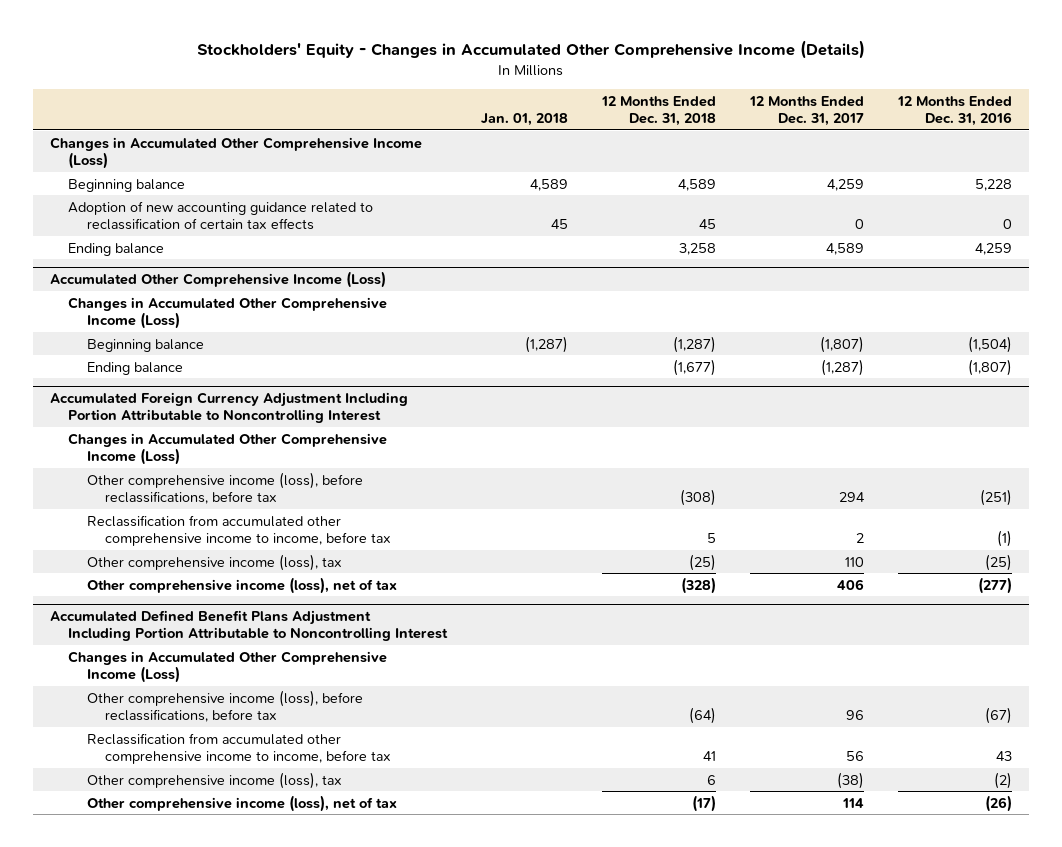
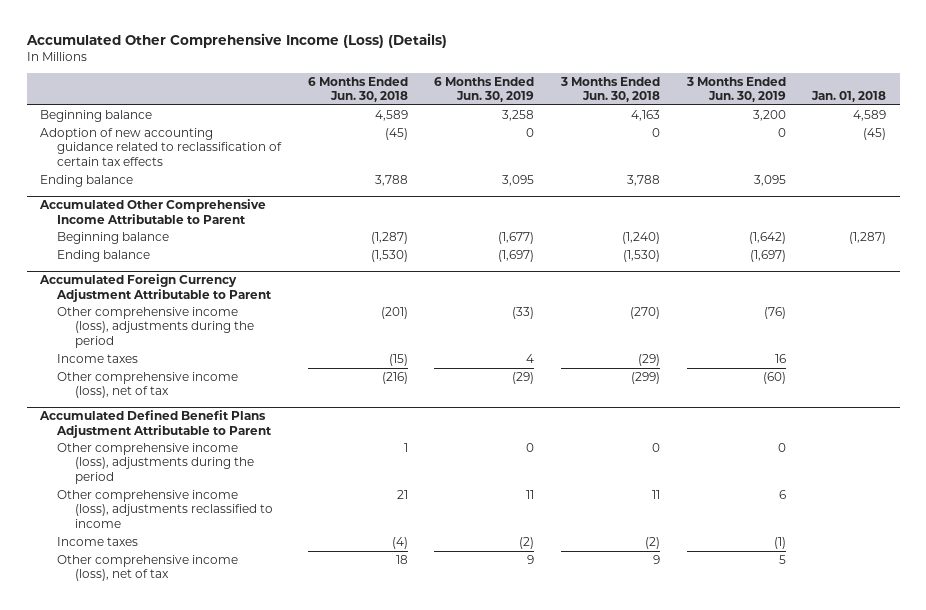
[197,40,866,60] Stockholders' Equity - Changes in Accumulated Other Comprehensive Income (Details) -> [25,32,447,48] Accumulated Other Comprehensive Income (Loss) (Details)
[601,95,717,127] 12 Months Ended Dec. 31, 2018 -> none
[749,95,865,127] 12 Months Ended Dec. 31, 2017 -> none
[897,95,1013,127] 12 Months Ended Dec. 31, 2016 -> none
none -> [307,76,408,103] 6 Months Ended Jun. 30, 2018
none -> [434,76,535,103] 6 Months Ended Jun. 30, 2019
none -> [560,76,661,103] 3 Months Ended Jun. 30, 2018
none -> [685,76,786,103] 3 Months Ended Jun. 30, 2019
[50,136,423,169] Changes in Accumulated Other Comprehensive Income (Loss) -> none
[551,218,569,229] 45 -> [863,127,887,140] (45)
[68,296,388,329] Changes in Accumulated Other Comprehensive Income (Loss) -> none
[50,271,387,289] Accumulated Other Comprehensive Income (Loss) -> [38,199,266,224] Accumulated Other Comprehensive Income Attributable to Parent
[68,432,388,465] Changes in Accumulated Other Comprehensive Income (Loss) -> none
[86,514,392,546] Reclassification from accumulated other comprehensive income to income, before tax -> none
[50,392,409,424] Accumulated Foreign Currency Adjustment Including Portion Attributable to Noncontrolling Interest -> [38,274,273,302] Accumulated Foreign Currency Adjustment Attributable to Parent
[86,471,363,504] Other comprehensive income (loss), before reclassifications, before tax -> [57,306,254,348] Other comprehensive income (loss), adjustments during the period
[86,553,342,571] Other comprehensive income (loss), tax -> [57,353,139,363] Income taxes
[68,650,388,683] Changes in Accumulated Other Comprehensive Income (Loss) -> none
[50,610,449,642] Accumulated Defined Benefit Plans Adjustment Including Portion Attributable to Noncontrolling Interest -> [38,410,273,438] Accumulated Defined Benefit Plans Adjustment Attributable to Parent
[86,689,363,722] Other comprehensive income (loss), before reclassifications, before tax -> [57,442,254,484] Other comprehensive income (loss), adjustments during the period
[86,732,392,764] Reclassification from accumulated other comprehensive income to income, before tax -> [57,489,273,528] Other comprehensive income (loss), adjustments reclassified to income
[86,771,342,789] Other comprehensive income (loss), tax -> [57,536,139,546] Income taxes

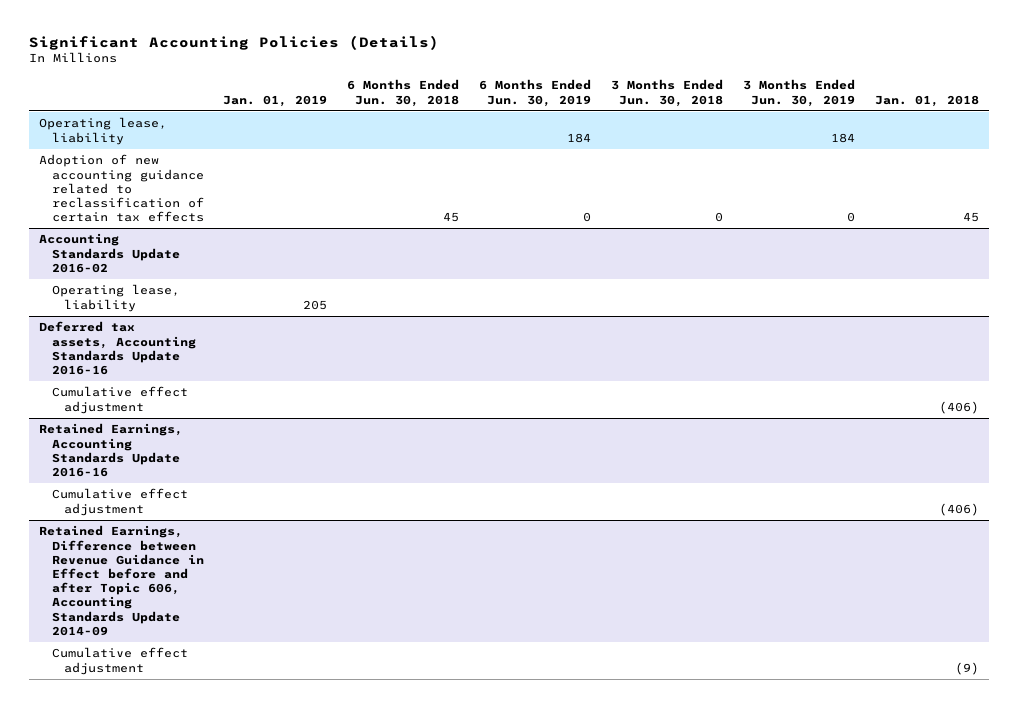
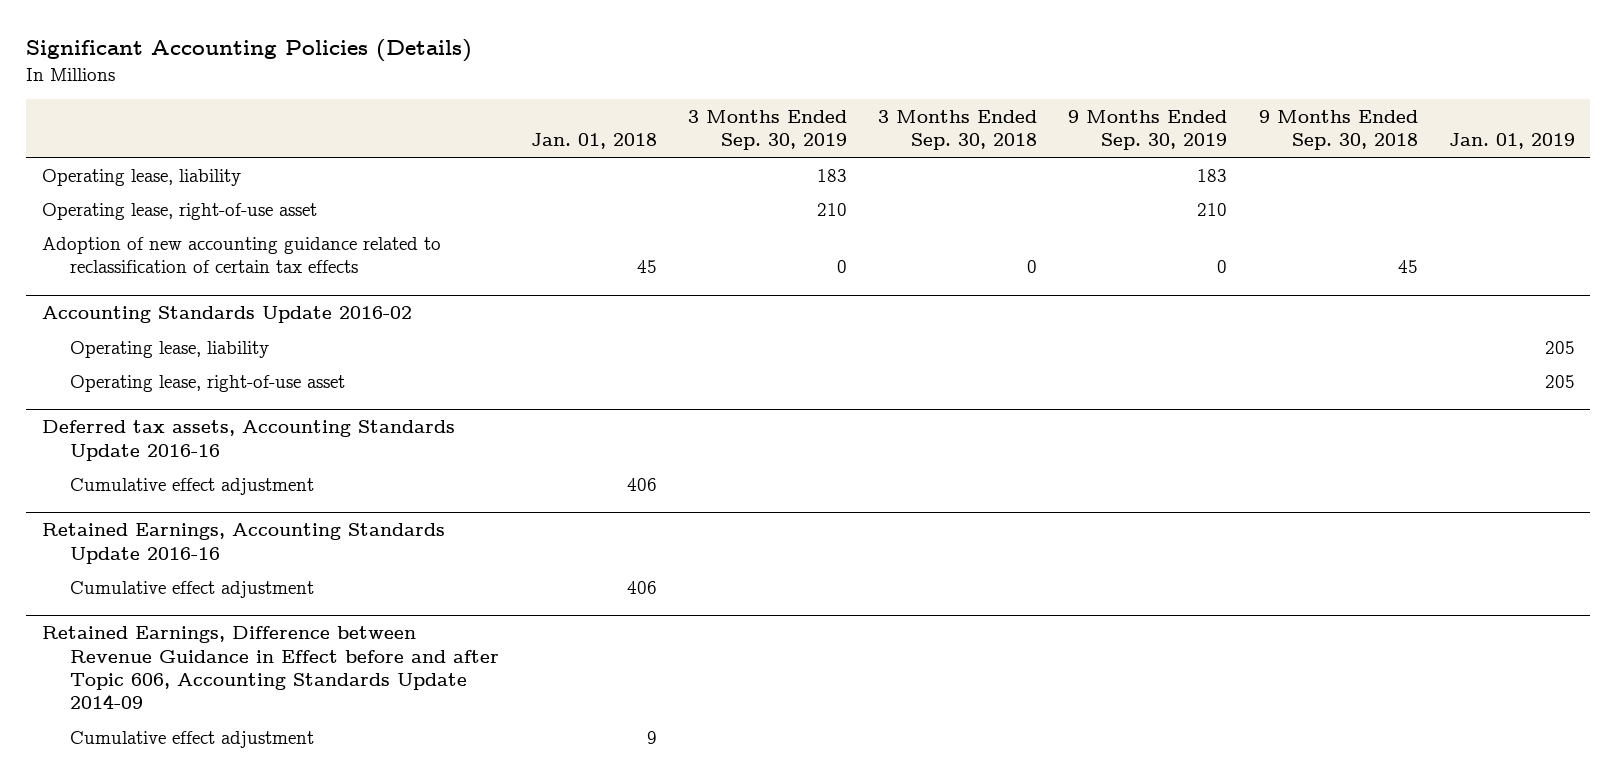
[347,79,460,107] 6 Months Ended Jun. 30, 2018 -> none
[479,79,592,107] 6 Months Ended Jun. 30, 2019 -> none
[611,79,724,107] 3 Months Ended Jun. 30, 2018 -> none
[743,79,856,107] 3 Months Ended Jun. 30, 2019 -> none
none -> [687,109,847,151] 3 Months Ended Sep. 30, 2019
none -> [878,109,1038,151] 3 Months Ended Sep. 30, 2018
none -> [1068,109,1228,151] 9 Months Ended Sep. 30, 2019
none -> [1258,109,1418,151] 9 Months Ended Sep. 30, 2018
none -> [41,202,317,220] Operating lease, right-of-use asset
none -> [70,374,346,392] Operating lease, right-of-use asset
[938,400,979,414] (406) -> [626,477,657,491] 406
[938,502,979,516] (406) -> [626,580,657,594] 406
[954,661,979,675] (9) -> [646,730,657,744] 9

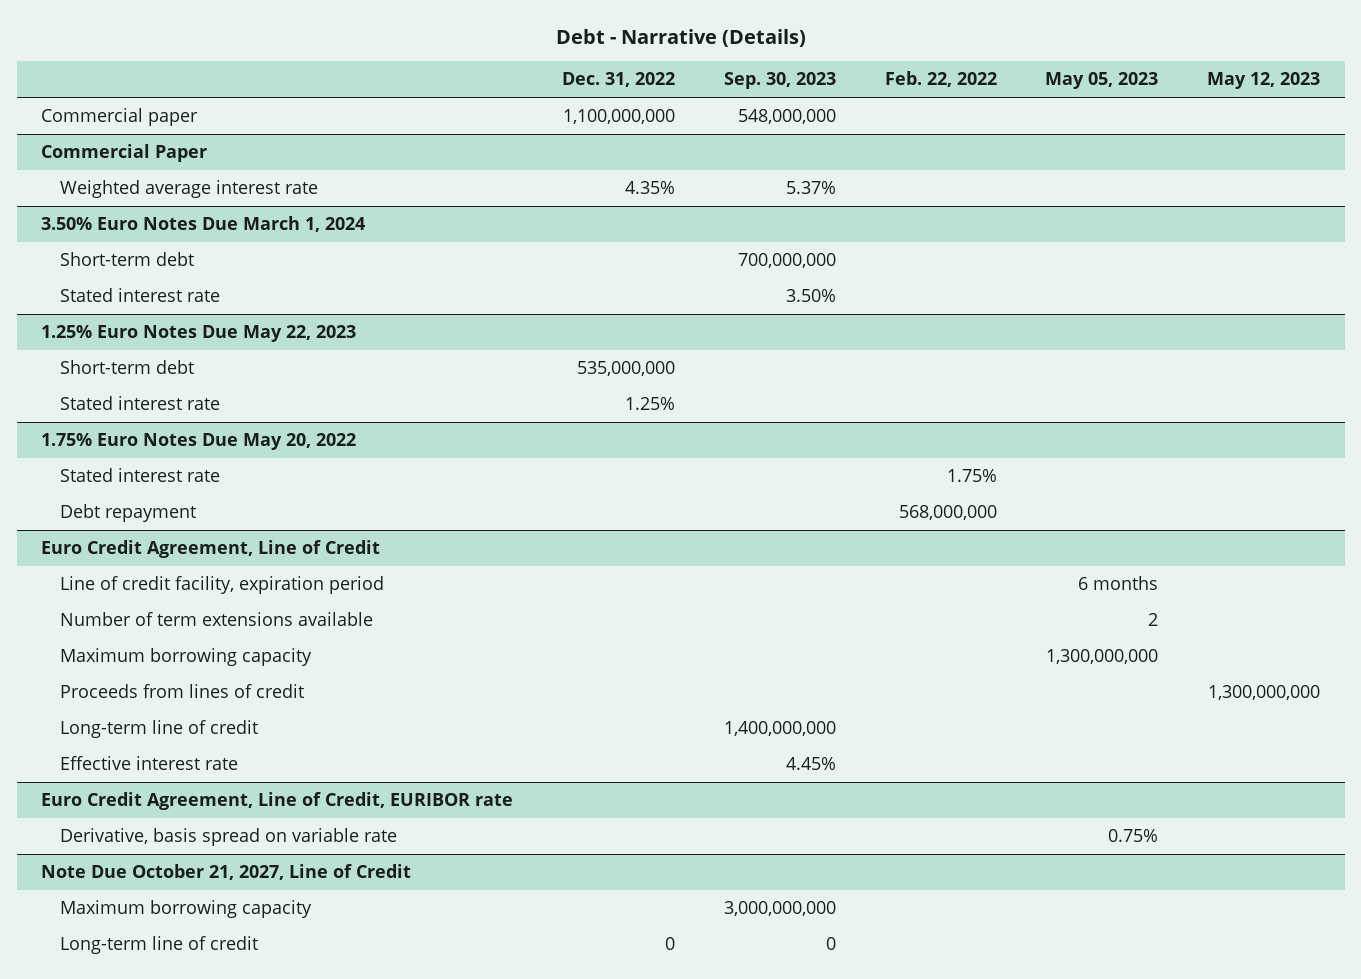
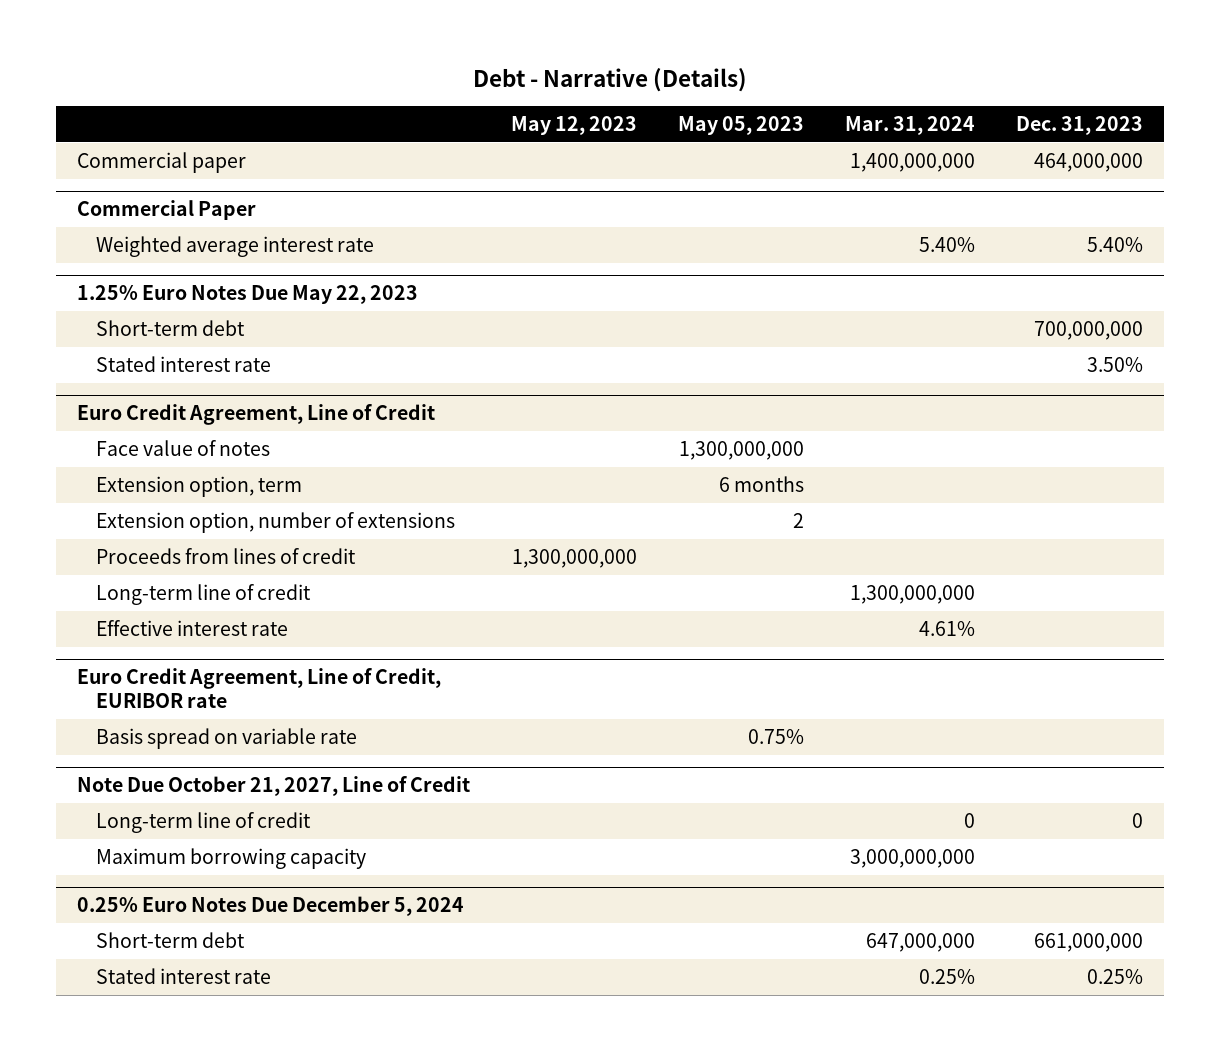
[562,72,676,88] Dec. 31, 2022 -> none
[723,72,836,90] Sep. 30, 2023 -> none
[884,71,997,88] Feb. 22, 2022 -> none
none -> [845,116,976,136] Mar. 31, 2024
none -> [1016,116,1144,136] Dec. 31, 2023
[41,216,366,233] 3.50% Euro Notes Due March 1, 2024 -> none
[60,252,195,267] Short-term debt -> none
[60,288,221,303] Stated interest rate -> none
[41,433,357,451] 1.75% Euro Notes Due May 20, 2022 -> none
[60,468,221,483] Stated interest rate -> none
[60,504,197,523] Debt repayment -> none
[60,576,385,595] Line of credit facility, expiration period -> none
[60,648,313,667] Maximum borrowing capacity -> none
none -> [95,439,270,456] Face value of notes
none -> [95,475,302,497] Extension option, term
[60,612,374,627] Number of term extensions available -> [95,511,455,533] Extension option, number of extensions
[60,828,398,847] Derivative, basis spread on variable rate -> [95,727,357,749] Basis spread on variable rate
[60,900,313,919] Maximum borrowing capacity -> [95,847,366,869] Maximum borrowing capacity
none -> [76,896,464,917] 0.25% Euro Notes Due December 5, 2024
none -> [95,931,245,948] Short-term debt
none -> [95,967,271,984] Stated interest rate

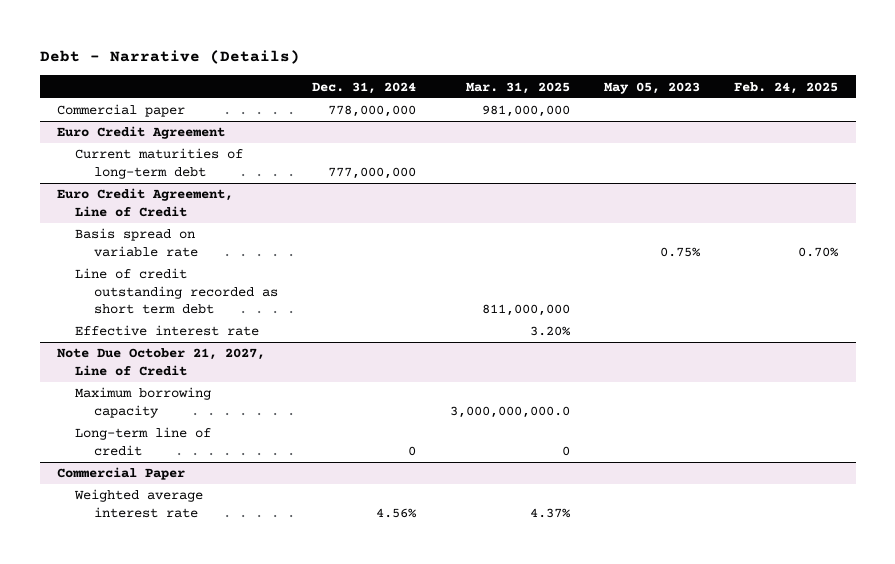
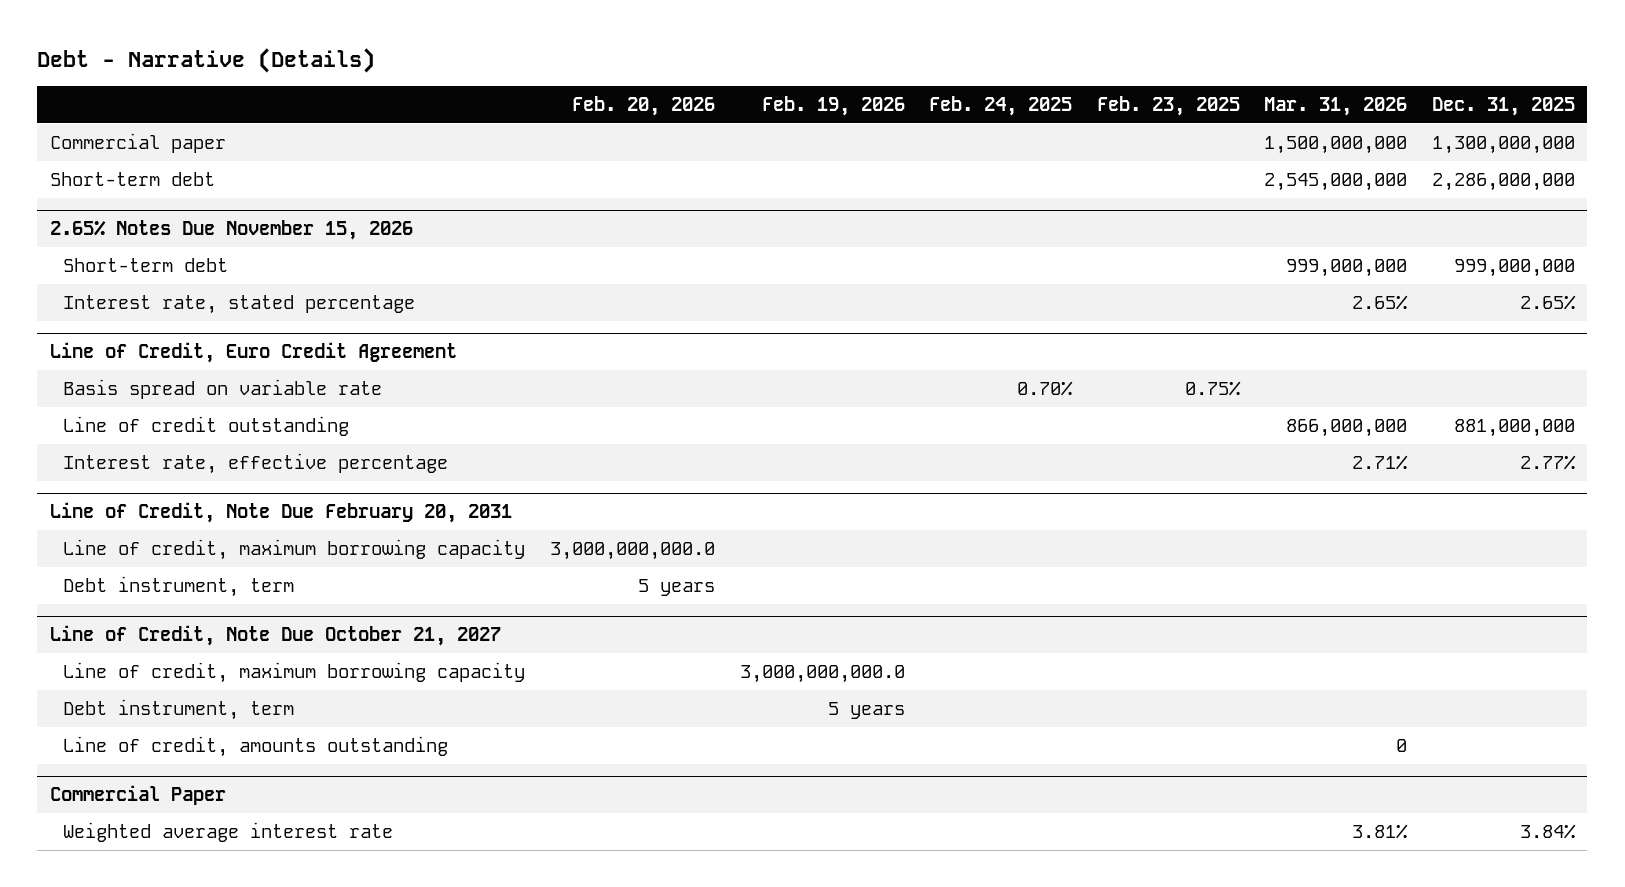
[312,81,417,94] Dec. 31, 2024 -> none
[466,81,571,94] Mar. 31, 2025 -> none
[604,81,701,94] May 05, 2023 -> none
none -> [572,96,716,117] Feb. 20, 2026
none -> [761,96,905,117] Feb. 19, 2026
none -> [1096,96,1240,117] Feb. 23, 2025
none -> [1264,97,1408,117] Mar. 31, 2026
none -> [1432,97,1576,117] Dec. 31, 2025
[56,126,225,140] Euro Credit Agreement -> none
[75,148,244,179] Current maturities of long-term debt -> none
none -> [49,172,215,187] Short-term debt
none -> [49,220,413,241] 2.65% Notes Due November 15, 2026
none -> [63,258,229,273] Short-term debt
none -> [63,295,416,315] Interest rate, stated percentage
[56,188,233,217] Euro Credit Agreement, Line of Credit -> [49,342,457,364] Line of Credit, Euro Credit Agreement
[75,268,279,315] Line of credit outstanding recorded as short term debt -> none
none -> [63,416,350,437] Line of credit outstanding
[75,325,260,337] Effective interest rate -> [63,453,449,475] Interest rate, effective percentage
none -> [49,502,512,524] Line of Credit, Note Due February 20, 2031
none -> [63,539,526,561] Line of credit, maximum borrowing capacity
none -> [63,576,295,598] Debt instrument, term
[56,348,265,376] Note Due October 21, 2027, Line of Credit -> [49,625,501,647] Line of Credit, Note Due October 21, 2027
[75,387,212,418] Maximum borrowing capacity -> [63,662,526,684] Line of credit, maximum borrowing capacity
none -> [63,699,295,721] Debt instrument, term
[75,427,212,456] Long-term line of credit -> [63,736,449,758] Line of credit, amounts outstanding

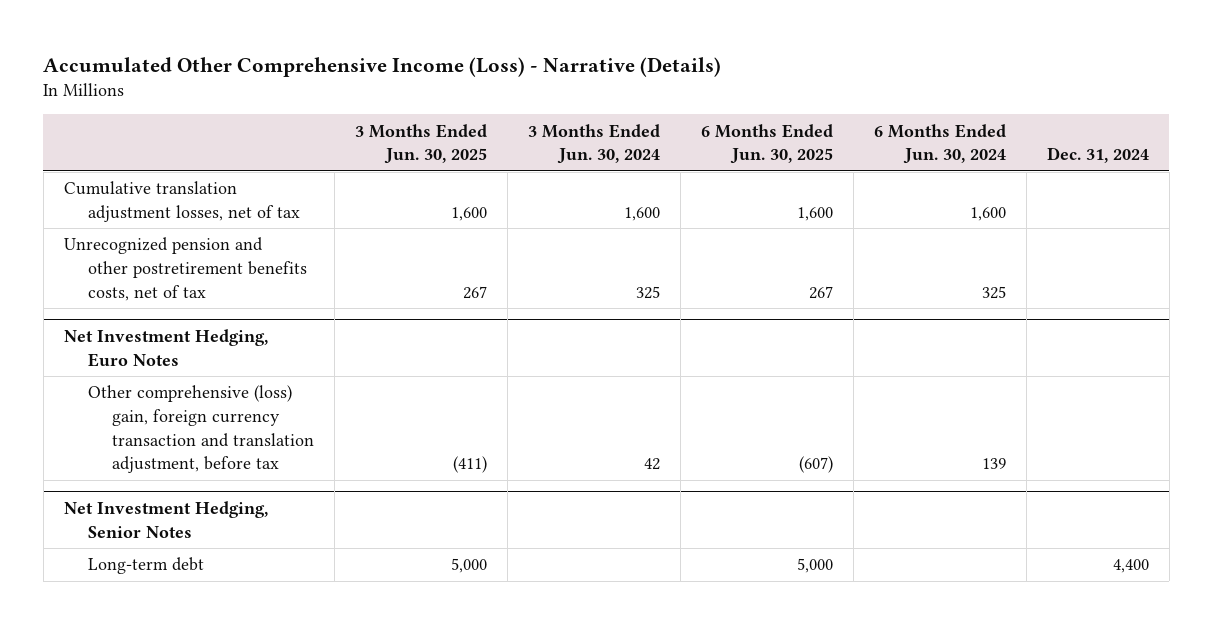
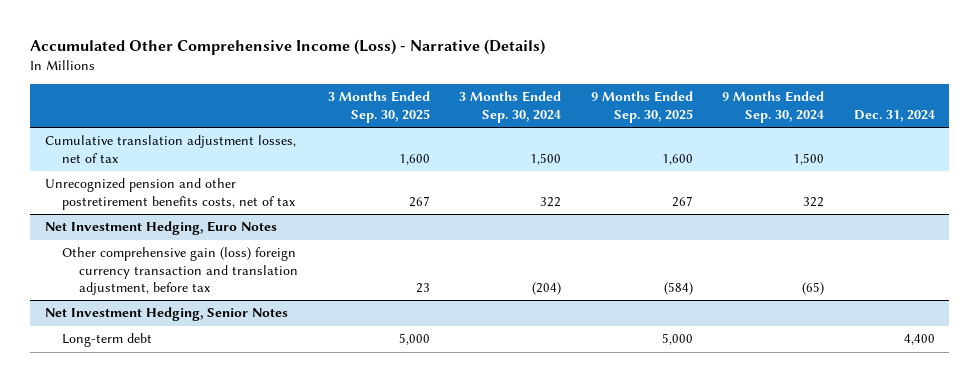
[354,123,487,165] 3 Months Ended Jun. 30, 2025 -> none
[527,123,660,165] 3 Months Ended Jun. 30, 2024 -> none
[700,123,833,165] 6 Months Ended Jun. 30, 2025 -> none
[873,123,1006,165] 6 Months Ended Jun. 30, 2024 -> none
none -> [327,91,430,123] 3 Months Ended Sep. 30, 2025
none -> [459,91,562,123] 3 Months Ended Sep. 30, 2024
none -> [590,91,693,123] 9 Months Ended Sep. 30, 2025
none -> [722,91,825,123] 9 Months Ended Sep. 30, 2024
[87,385,314,474] Other comprehensive (loss) gain, foreign currency transaction and translation adjustment, before tax -> [61,247,299,296] Other comprehensive gain (loss) foreign currency transaction and translation adjustment, before tax

